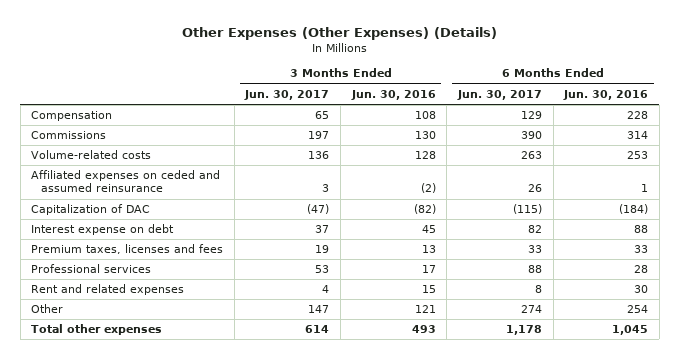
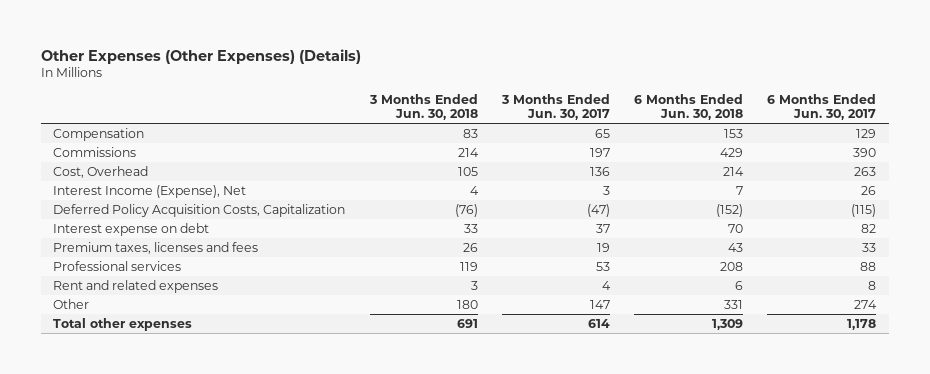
[350,89,436,100] Jun. 30, 2016 -> none
[563,89,649,100] Jun. 30, 2016 -> none
none -> [368,93,478,121] 3 Months Ended Jun. 30, 2018
none -> [634,93,744,121] 6 Months Ended Jun. 30, 2018
[31,150,152,160] Volume-related costs -> [53,165,149,178] Cost, Overhead
[31,170,221,193] Affiliated expenses on ceded and assumed reinsurance -> [53,184,247,198] Interest Income (Expense), Net
[31,204,151,216] Capitalization of DAC -> [53,203,346,217] Deferred Policy Acquisition Costs, Capitalization

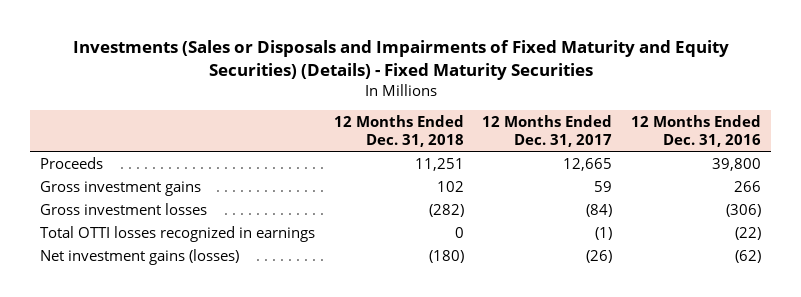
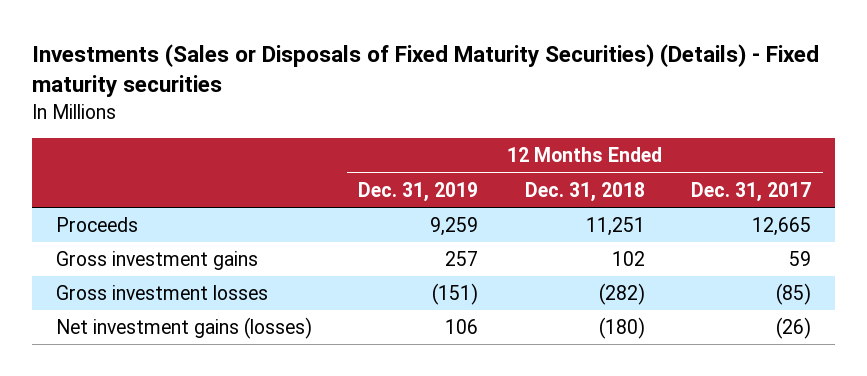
[72,40,729,80] Investments (Sales or Disposals and Impairments of Fixed Maturity and Equity Securities) (Details) - Fixed Maturity Securities -> [32,44,820,98] Investments (Sales or Disposals of Fixed Maturity Securities) (Details) - Fixed maturity securities
[631,115,762,147] 12 Months Ended Dec. 31, 2016 -> none
none -> [358,181,479,202] Dec. 31, 2019
[39,225,315,242] Total OTTI losses recognized in earnings -> none
[586,203,613,217] (84) -> [776,283,812,306] (85)

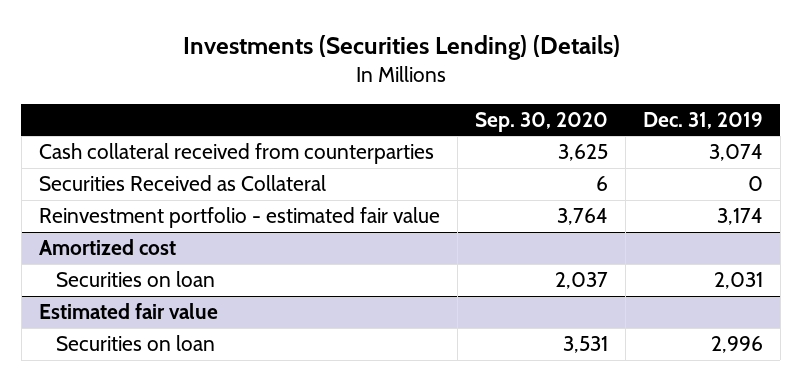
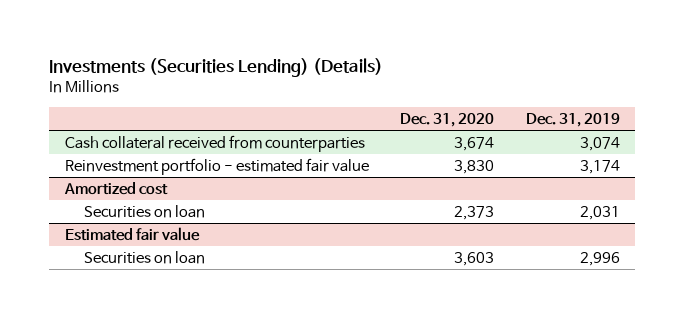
[474,111,608,132] Sep. 30, 2020 -> none
none -> [400,113,495,128] Dec. 31, 2020
[38,175,326,192] Securities Received as Collateral -> none

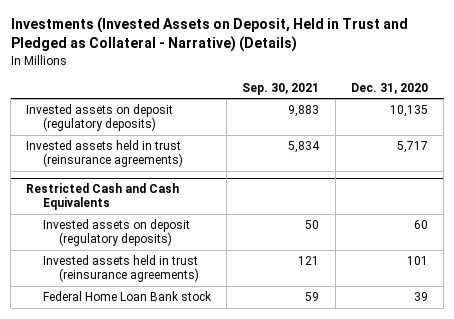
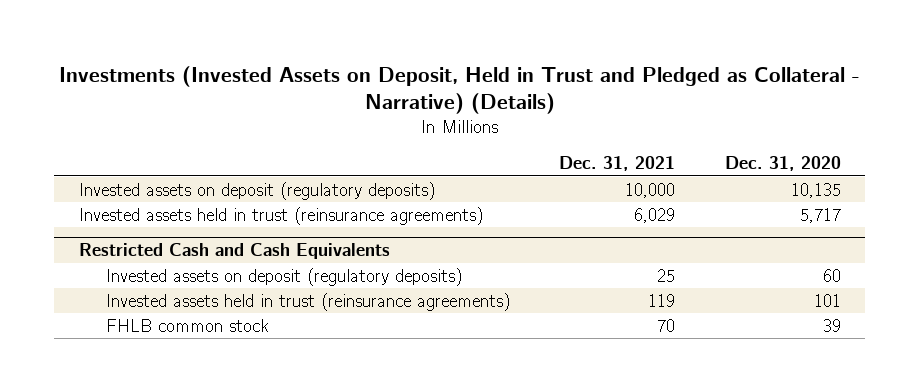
[242,82,320,95] Sep. 30, 2021 -> none
none -> [559,156,676,172] Dec. 31, 2021
[42,291,212,302] Federal Home Loan Bank stock -> [106,318,270,332] FHLB common stock

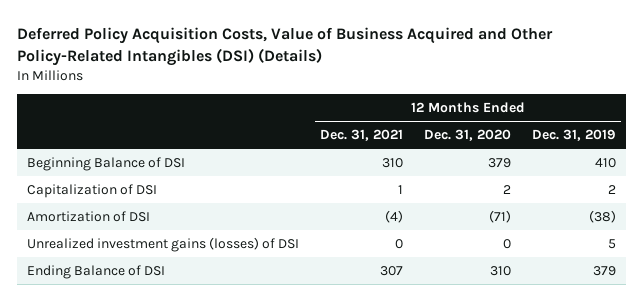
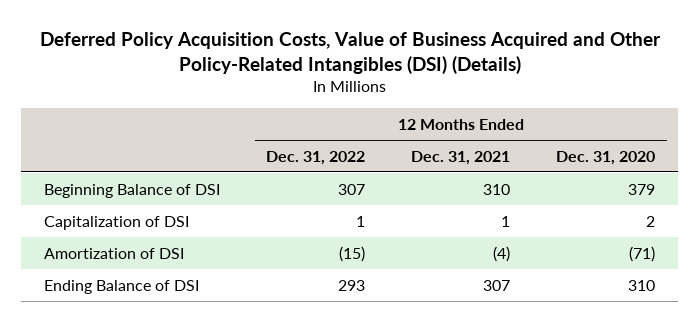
[531,129,616,142] Dec. 31, 2019 -> none
none -> [266,150,366,165] Dec. 31, 2022
[27,237,300,253] Unrealized investment gains (losses) of DSI -> none

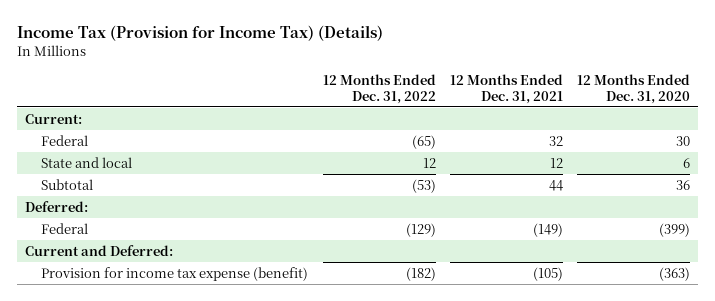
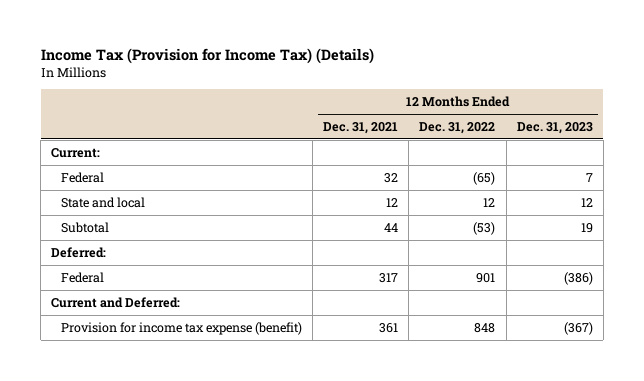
[577,73,691,104] 12 Months Ended Dec. 31, 2020 -> none
none -> [516,122,593,135] Dec. 31, 2023
[405,222,436,237] (129) -> [476,272,496,283] 901
[533,222,564,237] (149) -> [378,272,398,283] 317
[405,266,436,281] (182) -> [474,322,496,333] 848
[533,266,564,281] (105) -> [378,322,398,333] 361

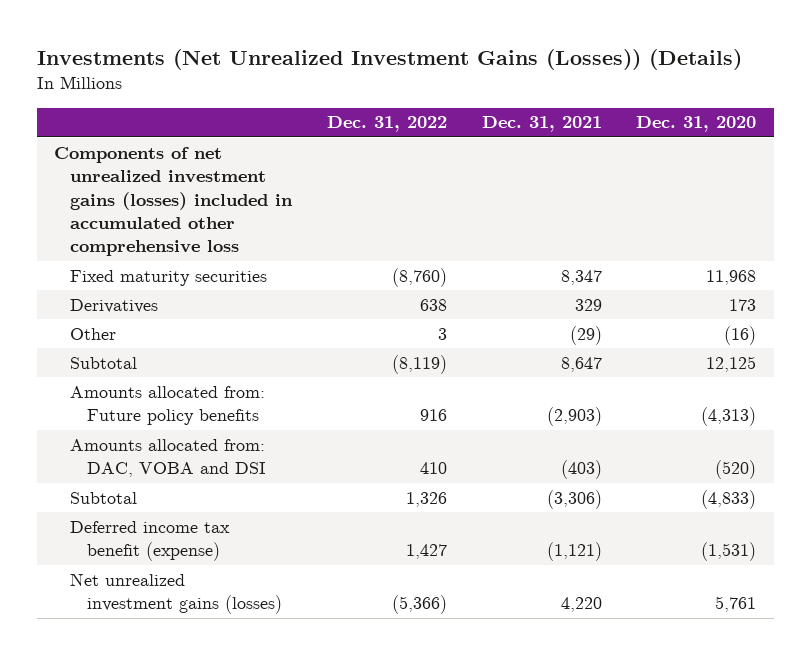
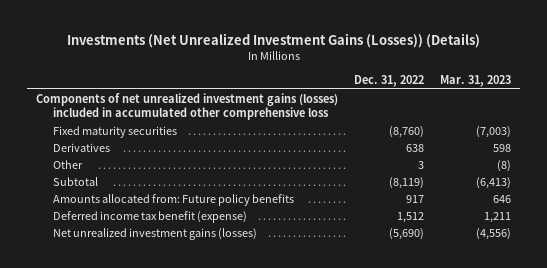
[481,116,602,133] Dec. 31, 2021 -> none
[636,116,757,133] Dec. 31, 2020 -> none
none -> [440,75,512,88] Mar. 31, 2023
[70,438,266,478] Amounts allocated from: DAC, VOBA and DSI -> none
[70,491,138,504] Subtotal -> none
[420,409,448,422] 916 -> [406,194,425,203] 917
[406,544,448,560] 1,427 -> [397,211,425,223] 1,512
[392,595,448,615] (5,366) -> [389,227,425,240] (5,690)

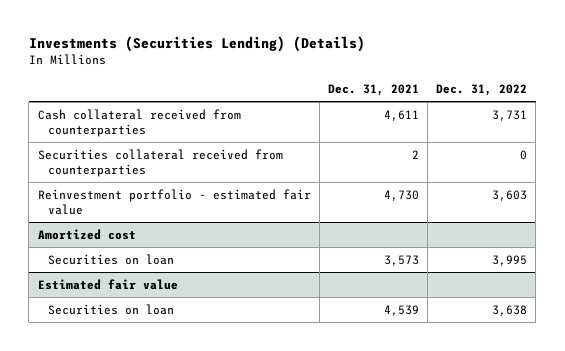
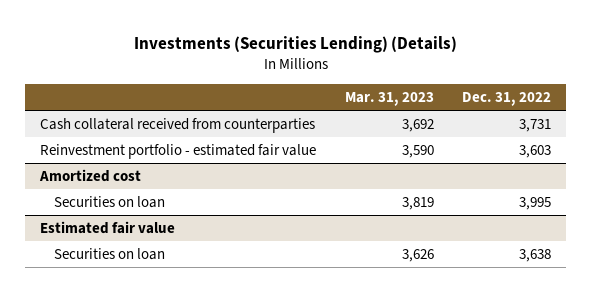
[327,84,419,97] Dec. 31, 2021 -> none
none -> [344,92,434,107] Mar. 31, 2023
[37,148,283,177] Securities collateral received from counterparties -> none

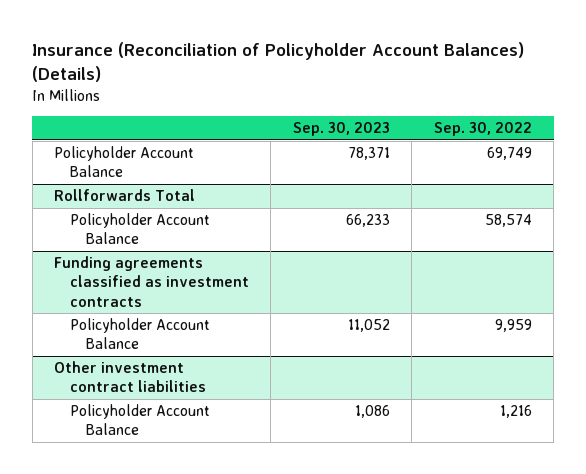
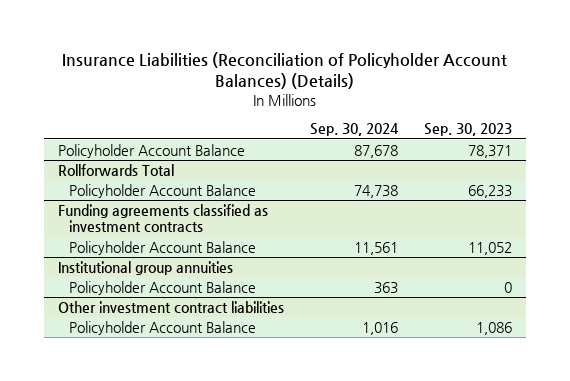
[32,42,525,83] Insurance (Reconciliation of Policyholder Account Balances) (Details) -> [61,52,507,90] Insurance Liabilities (Reconciliation of Policyholder Account Balances) (Details)
[433,122,532,137] Sep. 30, 2022 -> none
none -> [309,123,399,137] Sep. 30, 2024
none -> [57,260,233,275] Institutional group annuities
none -> [69,280,257,295] Policyholder Account Balance

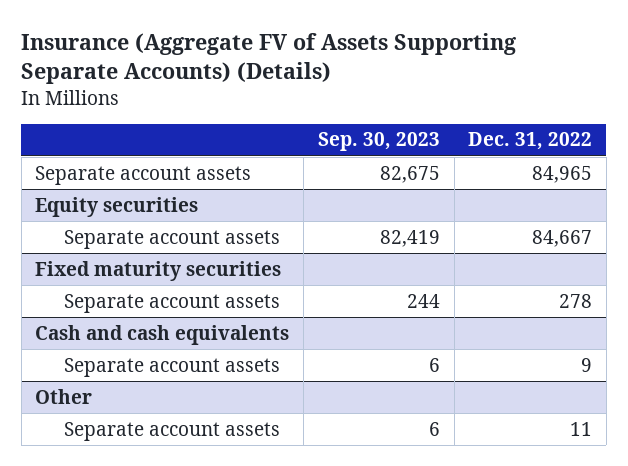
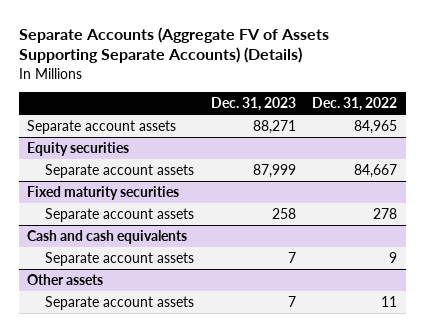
[21,33,517,85] Insurance (Aggregate FV of Assets Supporting Separate Accounts) (Details) -> [18,26,329,64] Separate Accounts (Aggregate FV of Assets Supporting Separate Accounts) (Details)
[317,132,440,152] Sep. 30, 2023 -> none
none -> [210,96,296,111] Dec. 31, 2023
[35,388,93,404] Other -> [27,273,104,285] Other assets

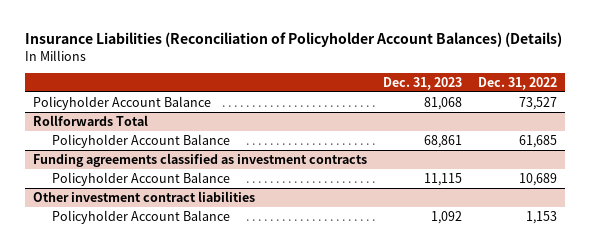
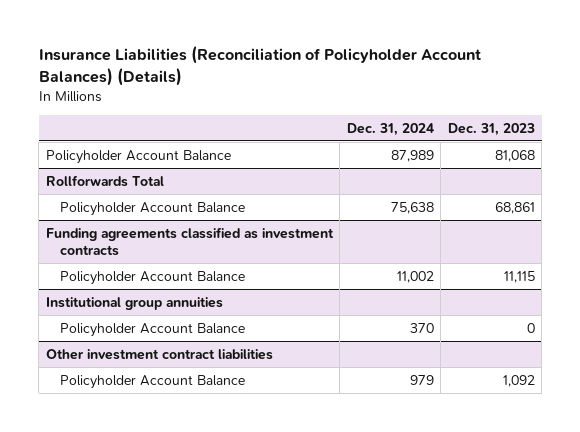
[478,76,558,90] Dec. 31, 2022 -> none
none -> [346,122,434,136] Dec. 31, 2024
none -> [45,296,223,310] Institutional group annuities
none -> [60,322,246,337] Policyholder Account Balance

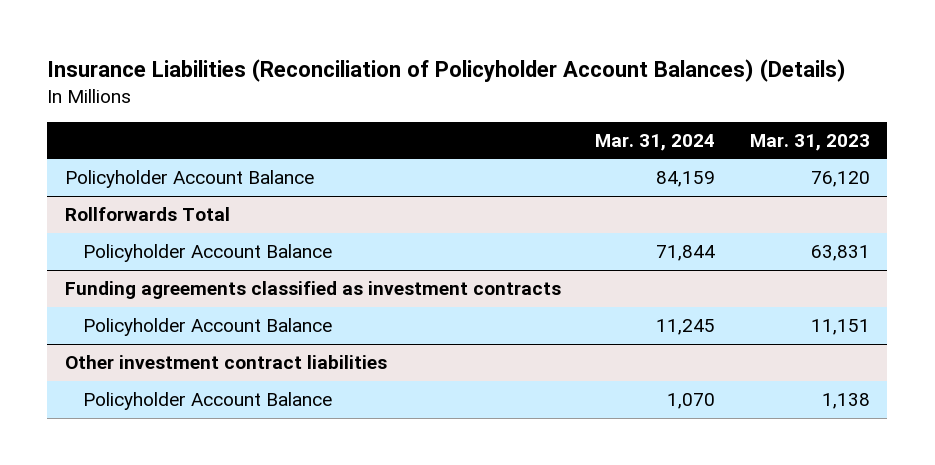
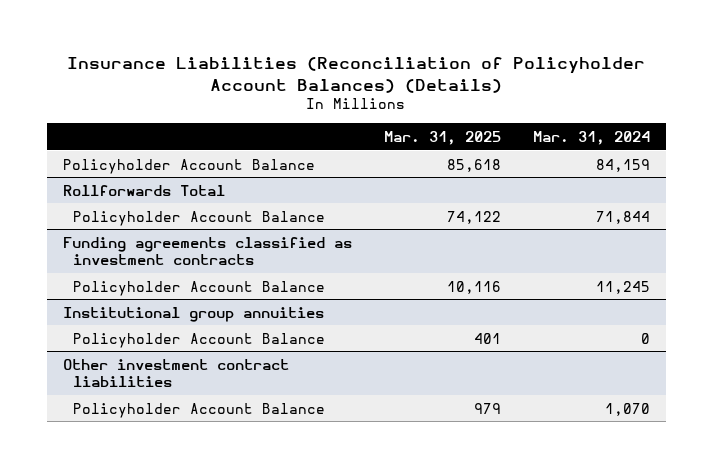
[750,133,871,151] Mar. 31, 2023 -> none
none -> [383,130,501,145] Mar. 31, 2025
none -> [63,306,325,322] Institutional group annuities
none -> [72,332,325,348] Policyholder Account Balance

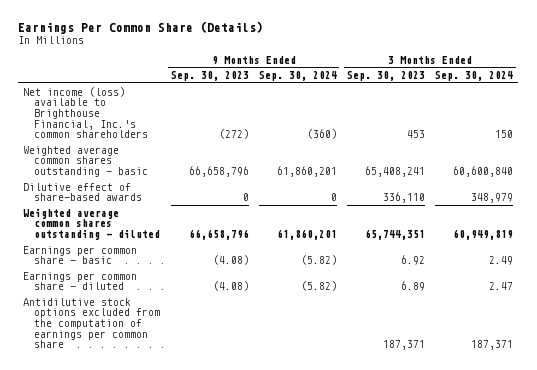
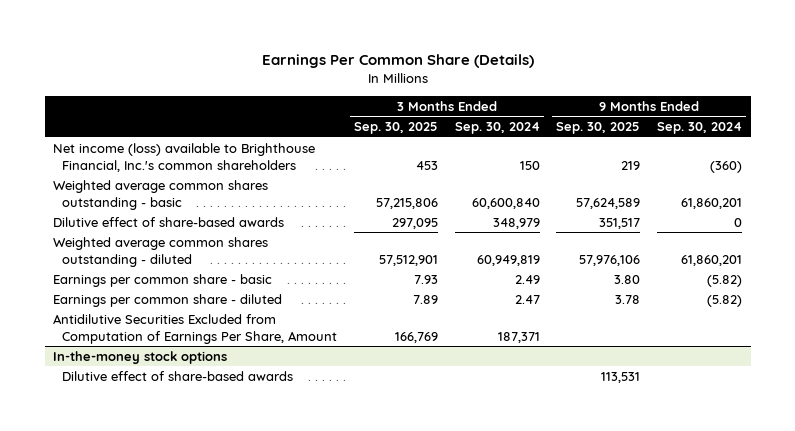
[170,70,249,81] Sep. 30, 2023 -> none
[346,70,425,81] Sep. 30, 2023 -> none
none -> [354,122,439,135] Sep. 30, 2025
none -> [556,122,641,135] Sep. 30, 2025
[23,297,161,349] Antidilutive stock options excluded from the computation of earnings per common share -> [52,313,338,344] Antidilutive Securities Excluded from Computation of Earnings Per Share, Amount
none -> [52,350,227,364] In-the-money stock options
none -> [62,370,294,381] Dilutive effect of share-based awards

